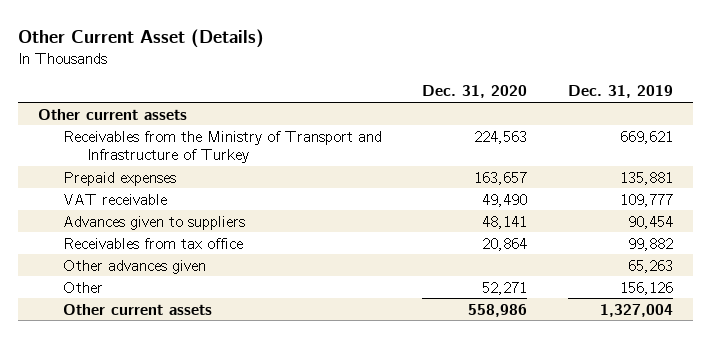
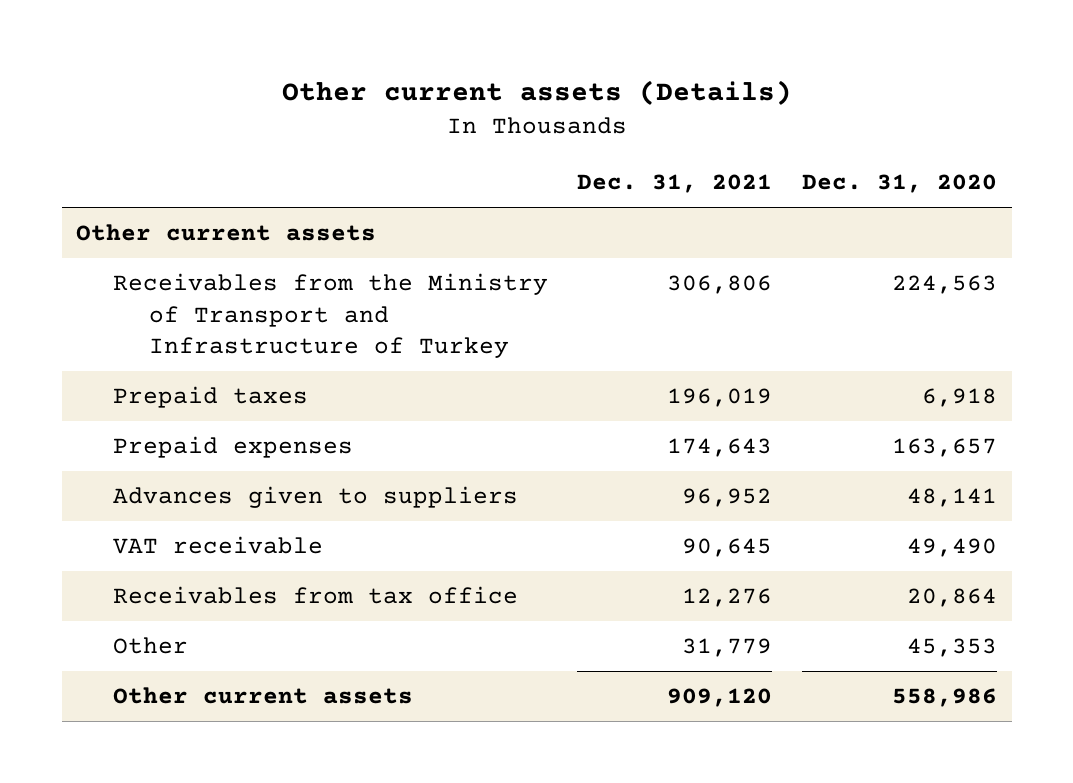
[18,28,265,48] Other Current Asset (Details) -> [281,79,792,105] Other current assets (Details)
[567,85,673,99] Dec. 31, 2019 -> none
none -> [577,174,773,194] Dec. 31, 2021
none -> [112,386,308,409] Prepaid taxes
[62,193,167,205] VAT receivable -> [112,536,323,555] VAT receivable
[62,259,206,274] Other advances given -> none
[482,281,528,295] 52,271 -> [906,638,997,658] 45,353

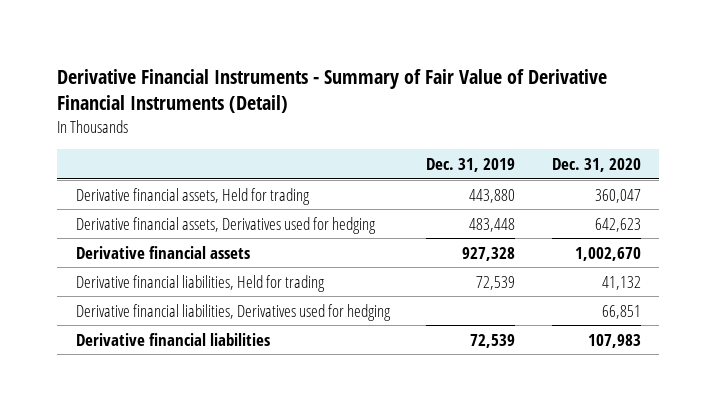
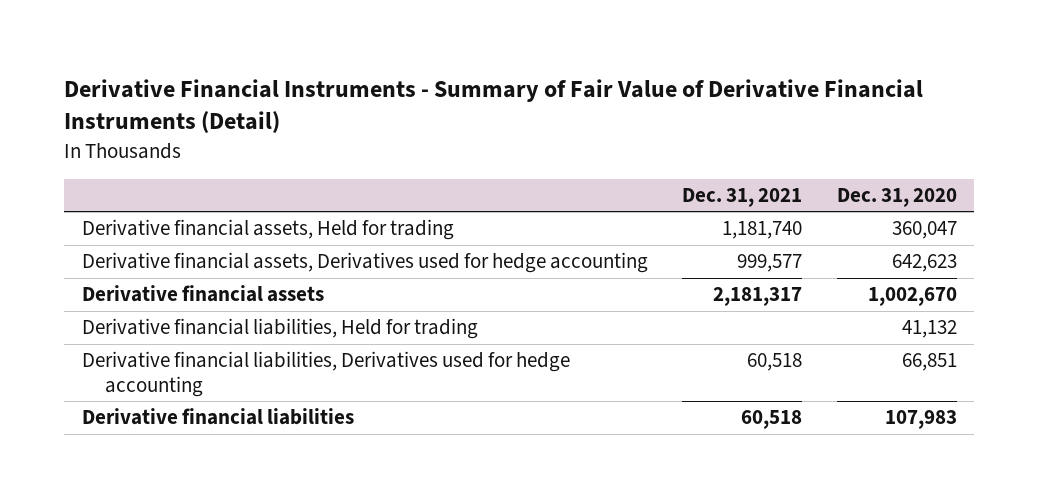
[426,157,516,172] Dec. 31, 2019 -> none
none -> [682,187,803,207] Dec. 31, 2021
[75,216,376,234] Derivative financial assets, Derivatives used for hedging -> [81,252,648,274] Derivative financial assets, Derivatives used for hedge accounting
[75,303,391,321] Derivative financial liabilities, Derivatives used for hedging -> [81,351,570,397] Derivative financial liabilities, Derivatives used for hedge accounting

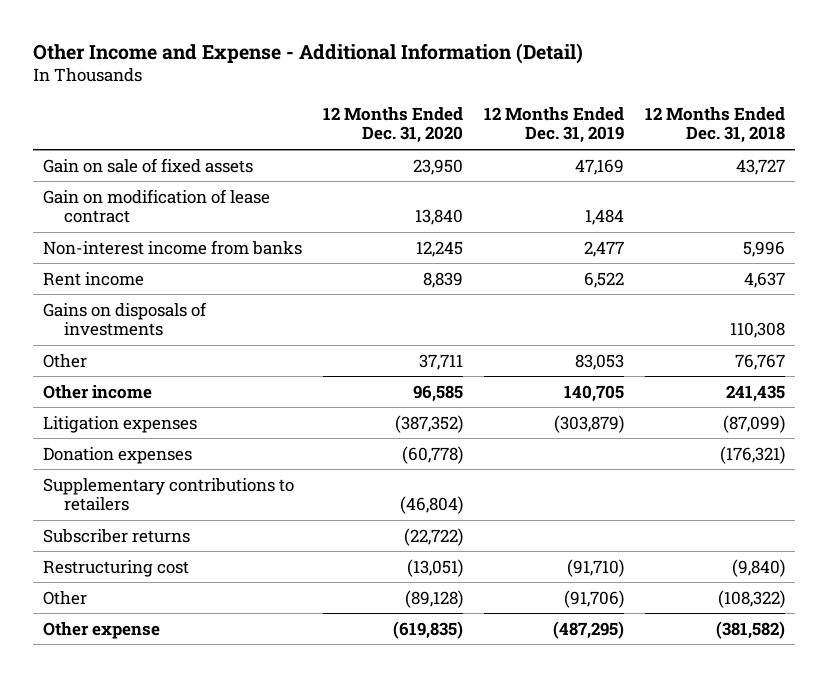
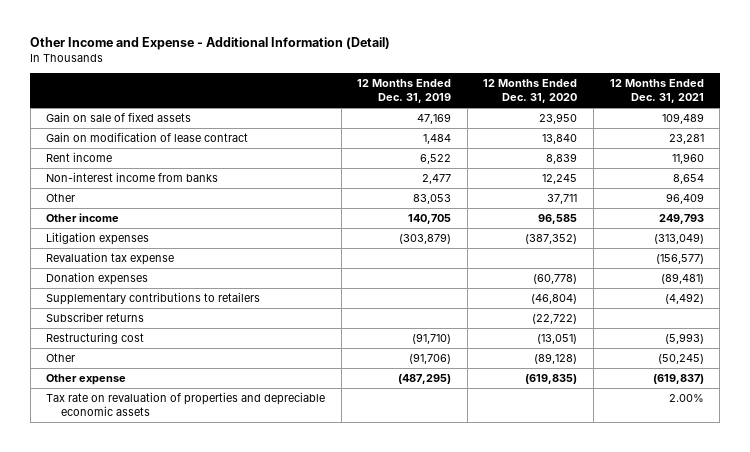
[644,107,785,144] 12 Months Ended Dec. 31, 2018 -> none
none -> [609,79,704,104] 12 Months Ended Dec. 31, 2021
[43,301,208,337] Gains on disposals of investments -> none
[43,239,303,255] Non-interest income from banks -> [46,171,219,182] Non-interest income from banks
none -> [46,251,175,265] Revaluation tax expense
none -> [46,391,326,417] Tax rate on revaluation of properties and depreciable economic assets

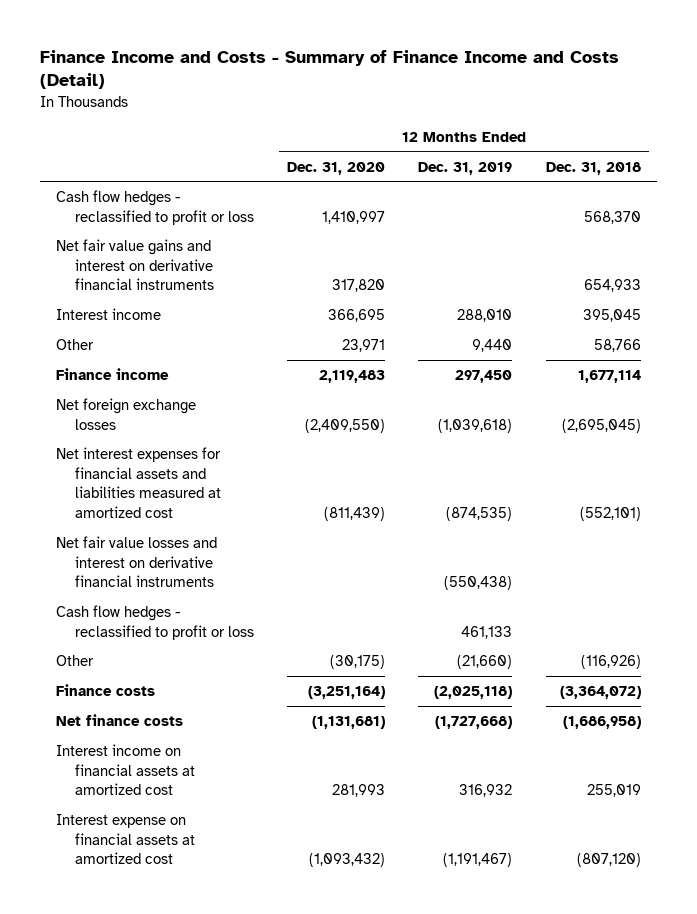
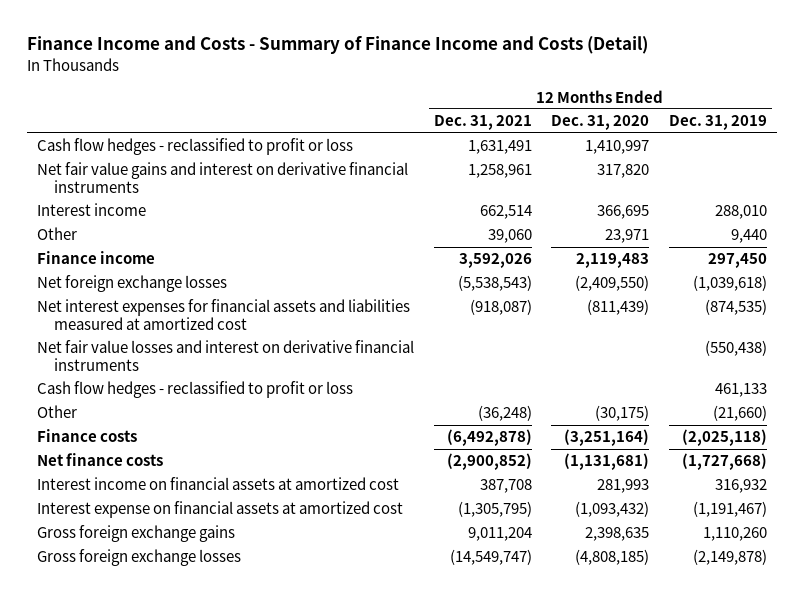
[545,161,641,175] Dec. 31, 2018 -> none
none -> [433,115,532,131] Dec. 31, 2021
none -> [37,525,236,543] Gross foreign exchange gains
none -> [37,549,242,567] Gross foreign exchange losses

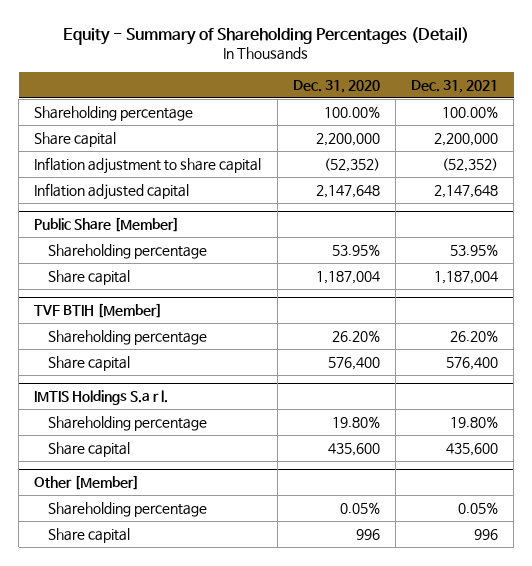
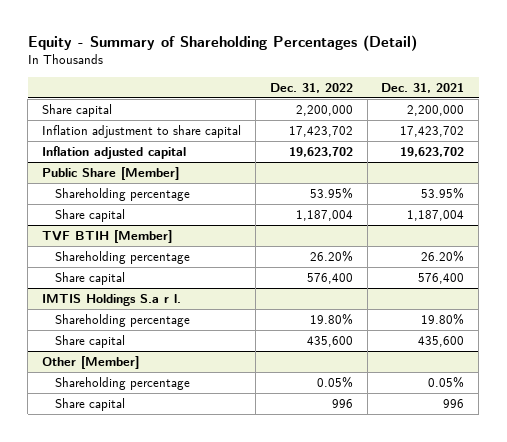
[292,79,380,93] Dec. 31, 2020 -> none
none -> [269,82,353,93] Dec. 31, 2022
[34,105,194,121] Shareholding percentage -> none
[442,157,499,172] (52,352) -> [400,126,465,138] 17,423,702
[434,184,499,198] 2,147,648 -> [400,147,465,158] 19,623,702

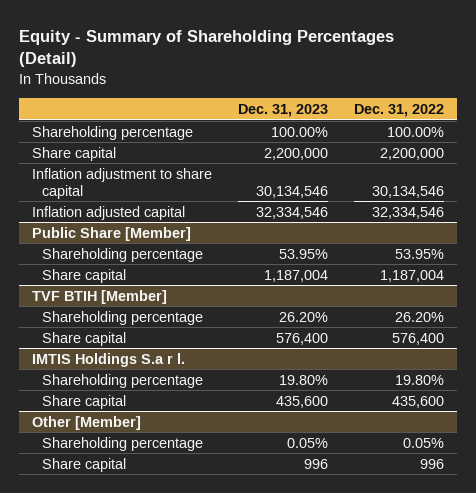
[381,82,465,93] Dec. 31, 2021 -> none
none -> [237,103,328,117] Dec. 31, 2023
none -> [32,125,194,140] Shareholding percentage
[288,126,353,138] 17,423,702 -> [371,185,444,198] 30,134,546
[288,147,353,158] 19,623,702 -> [371,206,444,219] 32,334,546

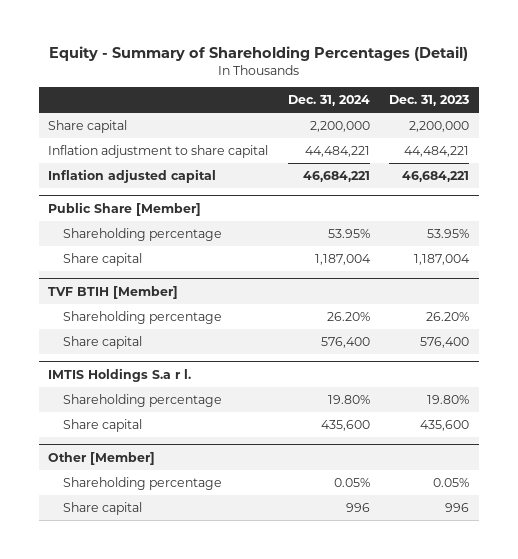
[353,103,444,117] Dec. 31, 2022 -> none
none -> [287,94,370,106] Dec. 31, 2024
[32,125,194,140] Shareholding percentage -> none
[255,185,328,198] 30,134,546 -> [404,145,470,157] 44,484,221
[255,206,328,219] 32,334,546 -> [402,170,470,182] 46,684,221

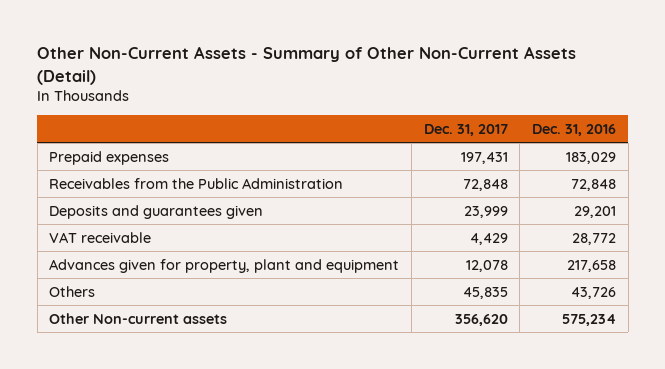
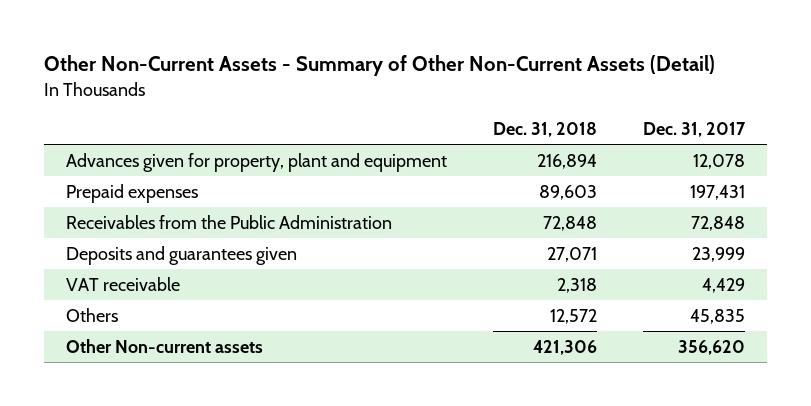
[531,123,616,136] Dec. 31, 2016 -> none
none -> [492,122,597,138] Dec. 31, 2018
[49,258,400,273] Advances given for property, plant and equipment -> [66,152,448,172] Advances given for property, plant and equipment

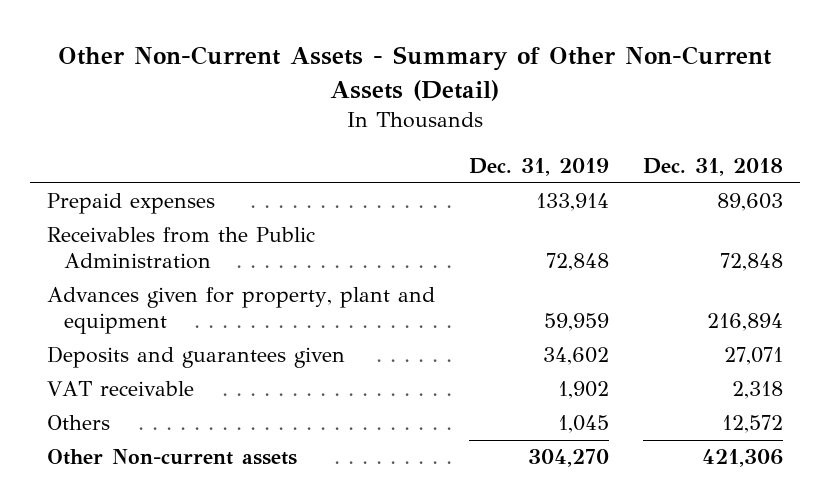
[642,122,746,138] Dec. 31, 2017 -> none
none -> [469,158,610,177] Dec. 31, 2019
[66,152,448,172] Advances given for property, plant and equipment -> [47,287,436,335] Advances given for property, plant and equipment

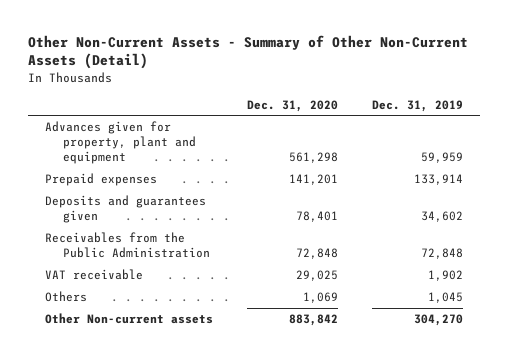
[642,158,783,177] Dec. 31, 2018 -> none
none -> [246,99,338,112] Dec. 31, 2020
[47,193,216,215] Prepaid expenses -> [45,173,158,187] Prepaid expenses
[47,227,316,270] Receivables from the Public Administration -> [45,232,210,259] Receivables from the Public Administration

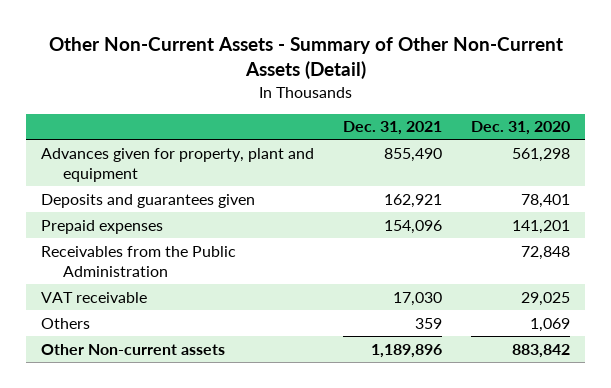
[371,99,463,112] Dec. 31, 2019 -> none
none -> [343,121,443,136] Dec. 31, 2021
[45,173,158,187] Prepaid expenses -> [40,219,163,234] Prepaid expenses

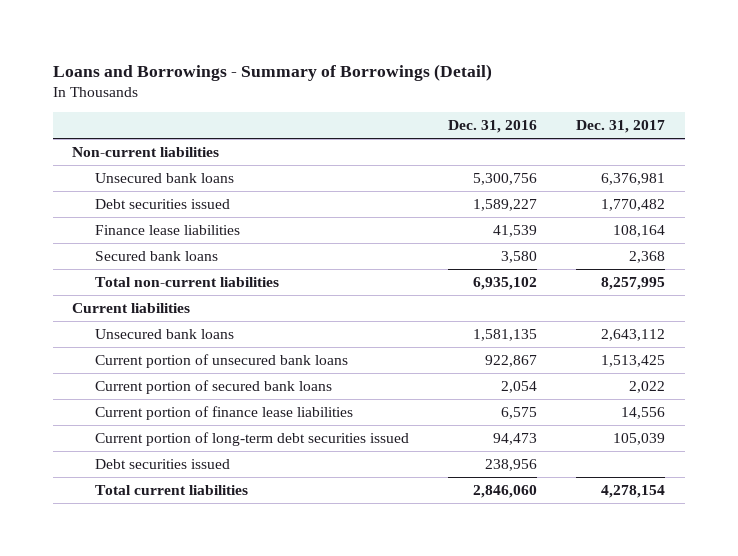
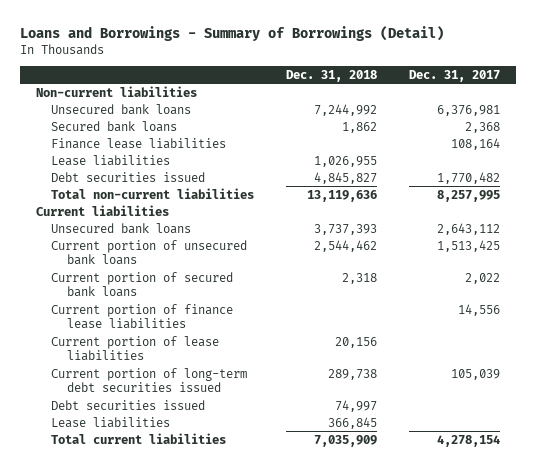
[447,120,537,134] Dec. 31, 2016 -> none
none -> [286,69,378,82] Dec. 31, 2018
[94,224,240,235] Finance lease liabilities -> [51,137,227,149] Finance lease liabilities
none -> [51,154,171,166] Lease liabilities
[94,198,230,209] Debt securities issued -> [51,171,206,182] Debt securities issued
none -> [51,335,220,362] Current portion of lease liabilities
none -> [51,416,171,428] Lease liabilities

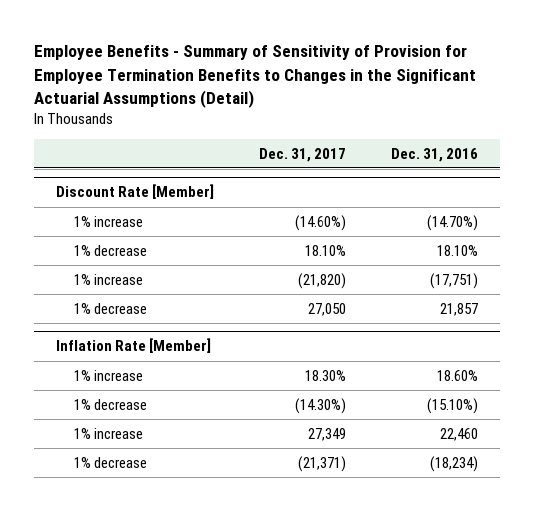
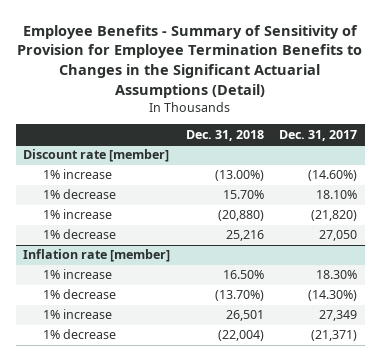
[390,147,478,162] Dec. 31, 2016 -> none
none -> [185,129,264,141] Dec. 31, 2018
[56,184,215,200] Discount Rate [Member] -> [23,149,170,163] Discount rate [member]
[56,338,212,354] Inflation Rate [Member] -> [23,249,171,263] Inflation rate [member]

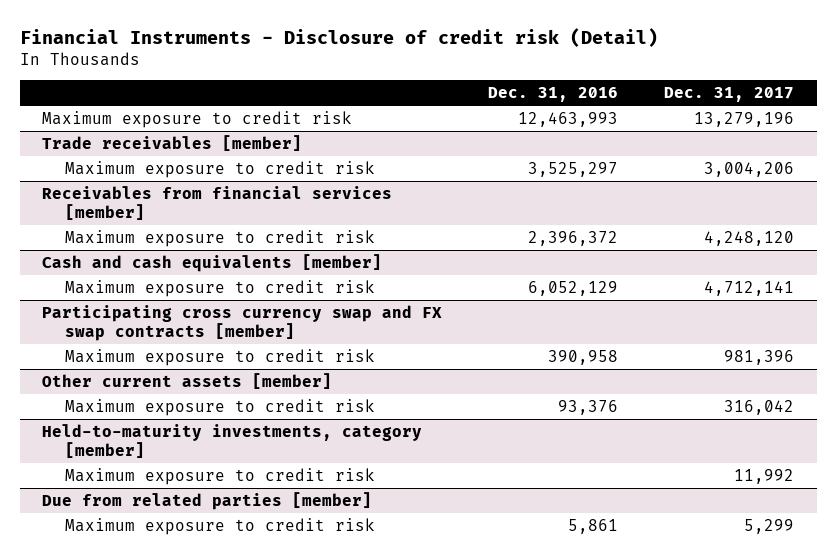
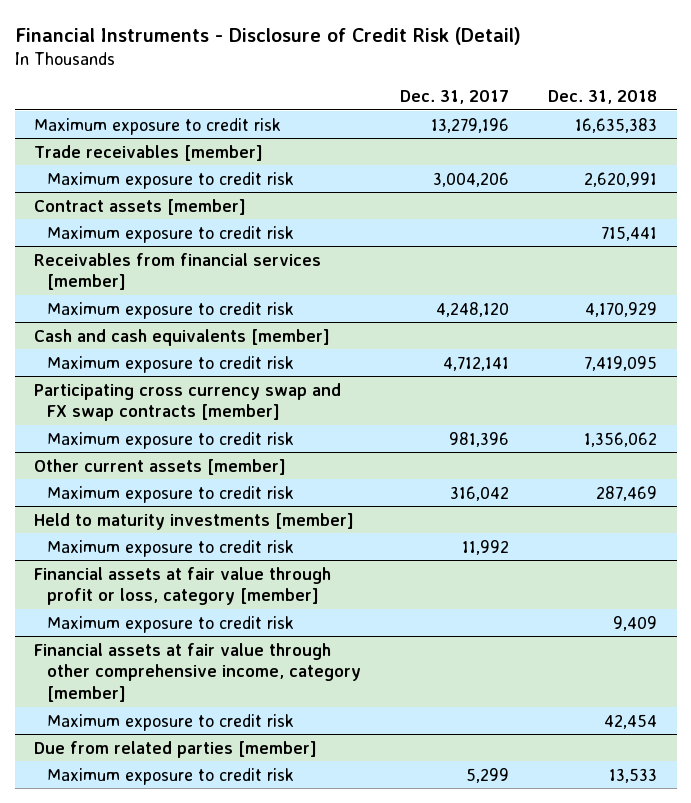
[19,27,658,47] Financial Instruments - Disclosure of credit risk (Detail) -> [14,26,521,45] Financial Instruments - Disclosure of Credit Risk (Detail)
[488,87,619,103] Dec. 31, 2016 -> none
none -> [548,90,658,105] Dec. 31, 2018
none -> [34,198,247,215] Contract assets [member]
none -> [47,225,295,243] Maximum exposure to credit risk
[42,423,423,458] Held-to-maturity investments, category [member] -> [34,512,355,530] Held to maturity investments [member]
none -> [34,566,332,606] Financial assets at fair value through profit or loss, category [member]
none -> [47,615,295,633] Maximum exposure to credit risk
none -> [34,642,362,703] Financial assets at fair value through other comprehensive income, category [member]
none -> [47,713,295,731] Maximum exposure to credit risk

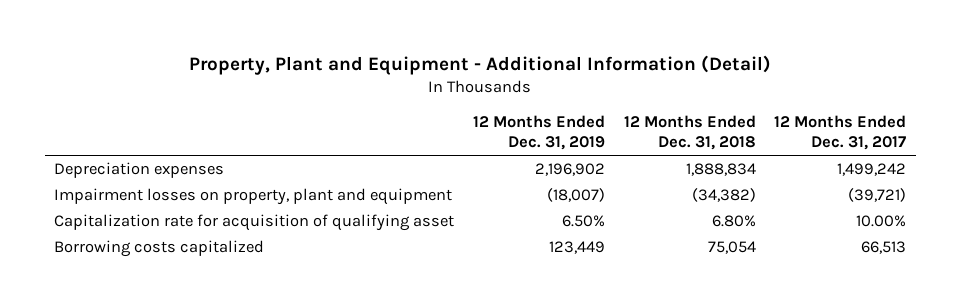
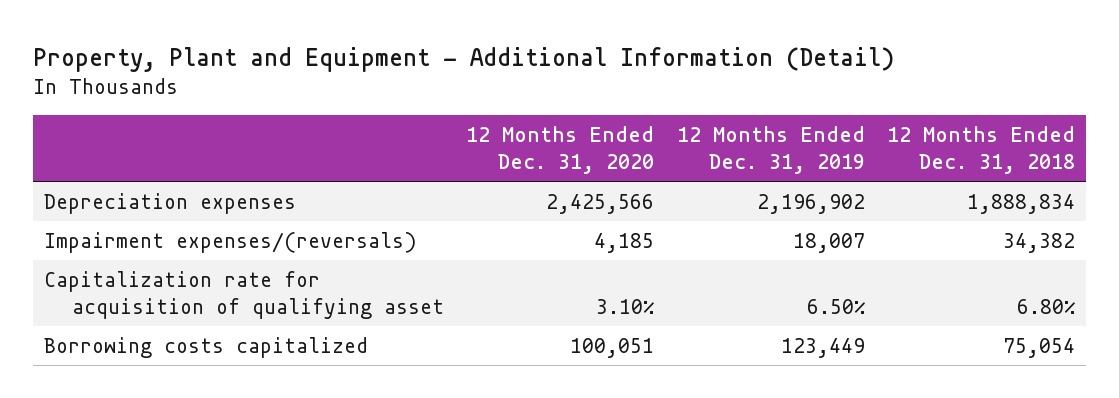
[774,114,907,151] 12 Months Ended Dec. 31, 2017 -> none
none -> [466,125,655,174] 12 Months Ended Dec. 31, 2020
[54,187,453,205] Impairment losses on property, plant and equipment -> none
none -> [44,231,418,253] Impairment expenses/(reversals)

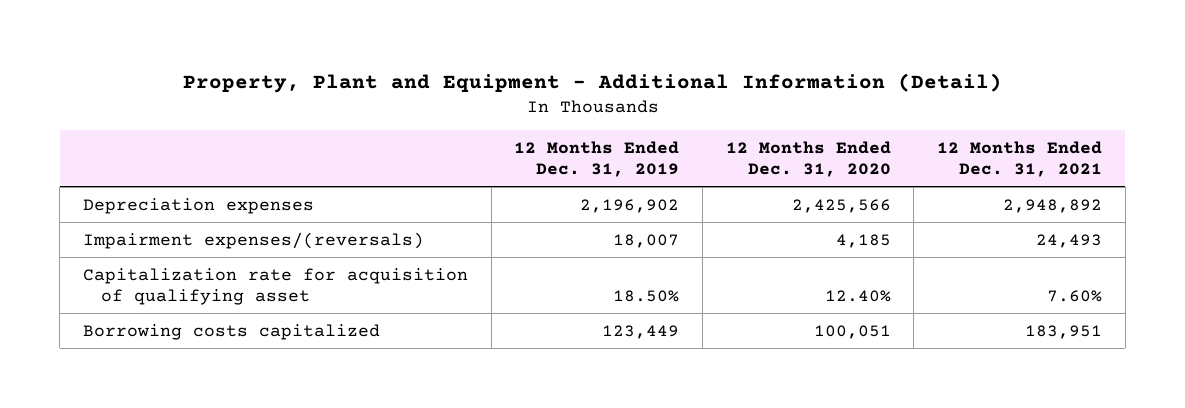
[886,125,1075,174] 12 Months Ended Dec. 31, 2018 -> none
none -> [937,141,1103,178] 12 Months Ended Dec. 31, 2021
[596,298,656,314] 3.10% -> [824,289,891,302] 12.40%
[806,298,866,314] 6.50% -> [613,289,680,302] 18.50%

